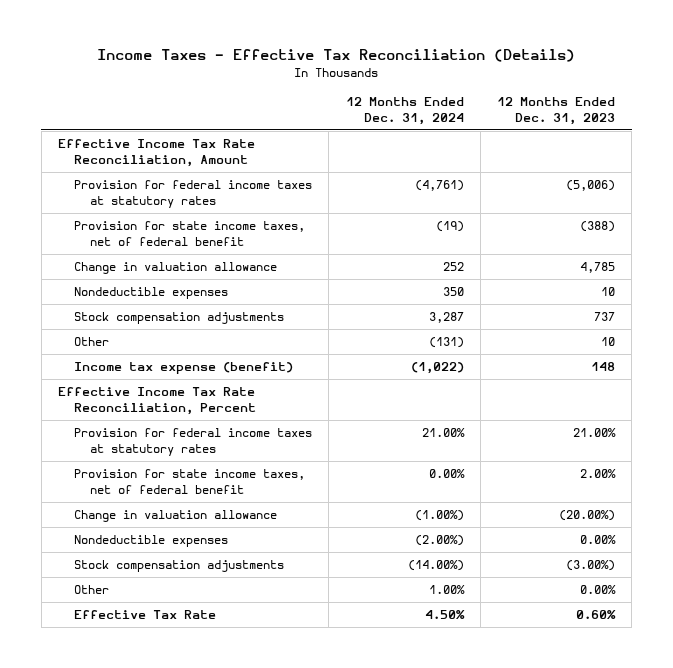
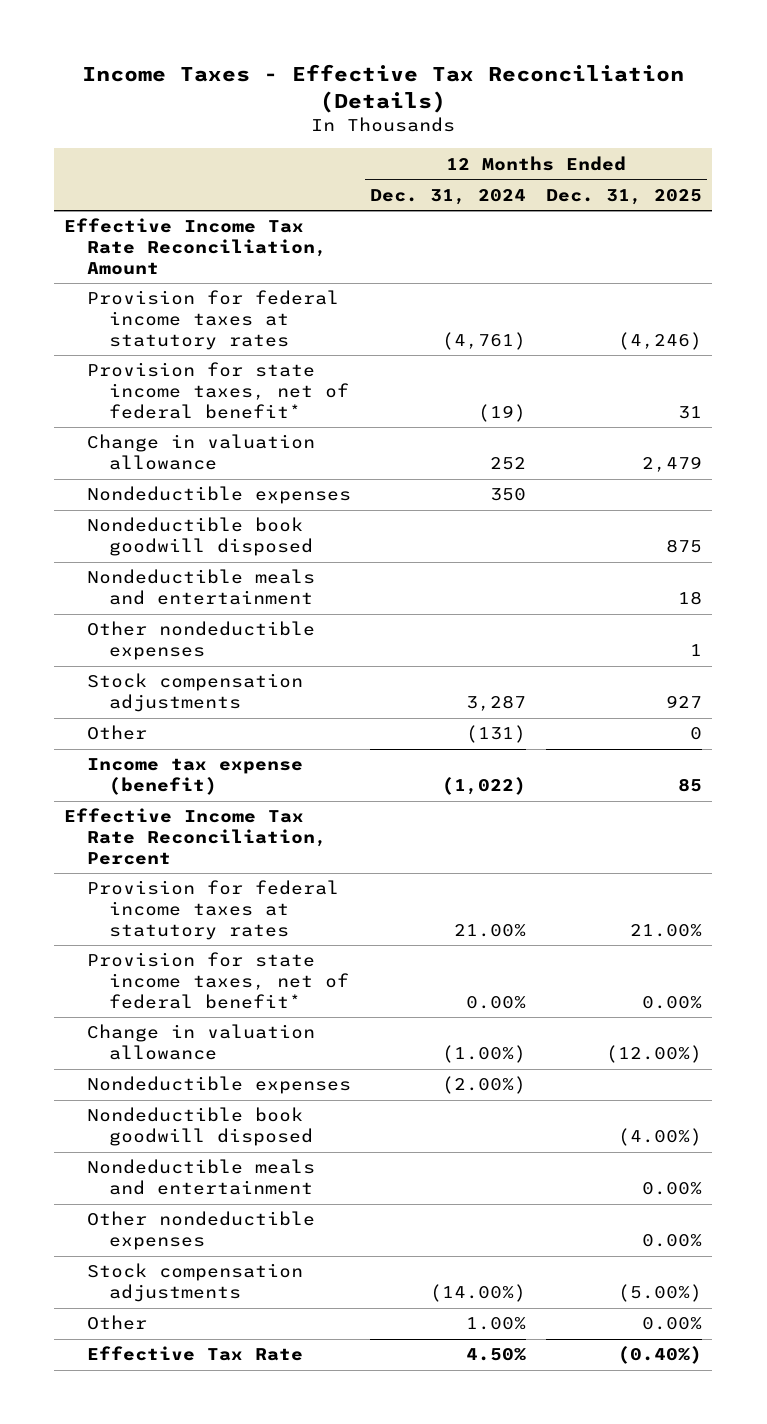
[496,97,615,125] 12 Months Ended Dec. 31, 2023 -> none
none -> [546,188,703,205] Dec. 31, 2025
[74,221,306,246] Provision for state income taxes, net of federal benefit -> [86,362,349,419] Provision for state income taxes, net of federal benefit*
none -> [86,517,313,557] Nondeductible book goodwill disposed
none -> [86,569,315,606] Nondeductible meals and entertainment
none -> [86,621,315,661] Other nondeductible expenses
[74,469,306,494] Provision for state income taxes, net of federal benefit -> [86,952,349,1009] Provision for state income taxes, net of federal benefit*
none -> [86,1107,313,1147] Nondeductible book goodwill disposed
none -> [86,1159,315,1196] Nondeductible meals and entertainment
none -> [86,1211,315,1251] Other nondeductible expenses

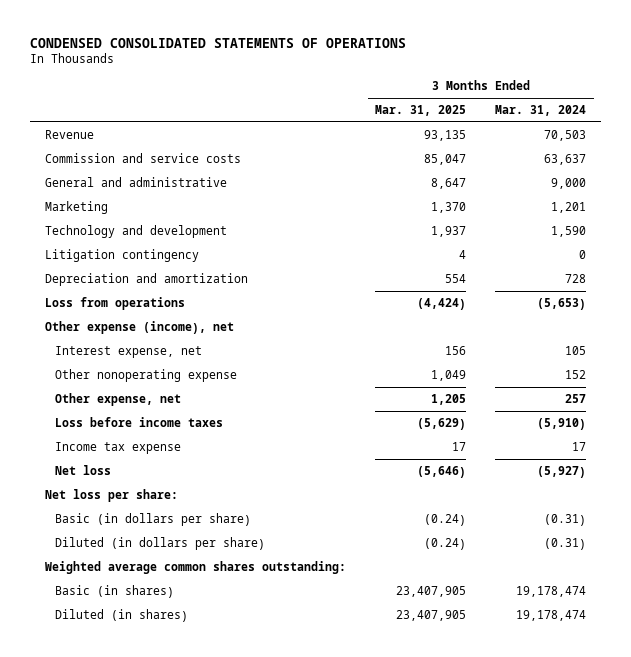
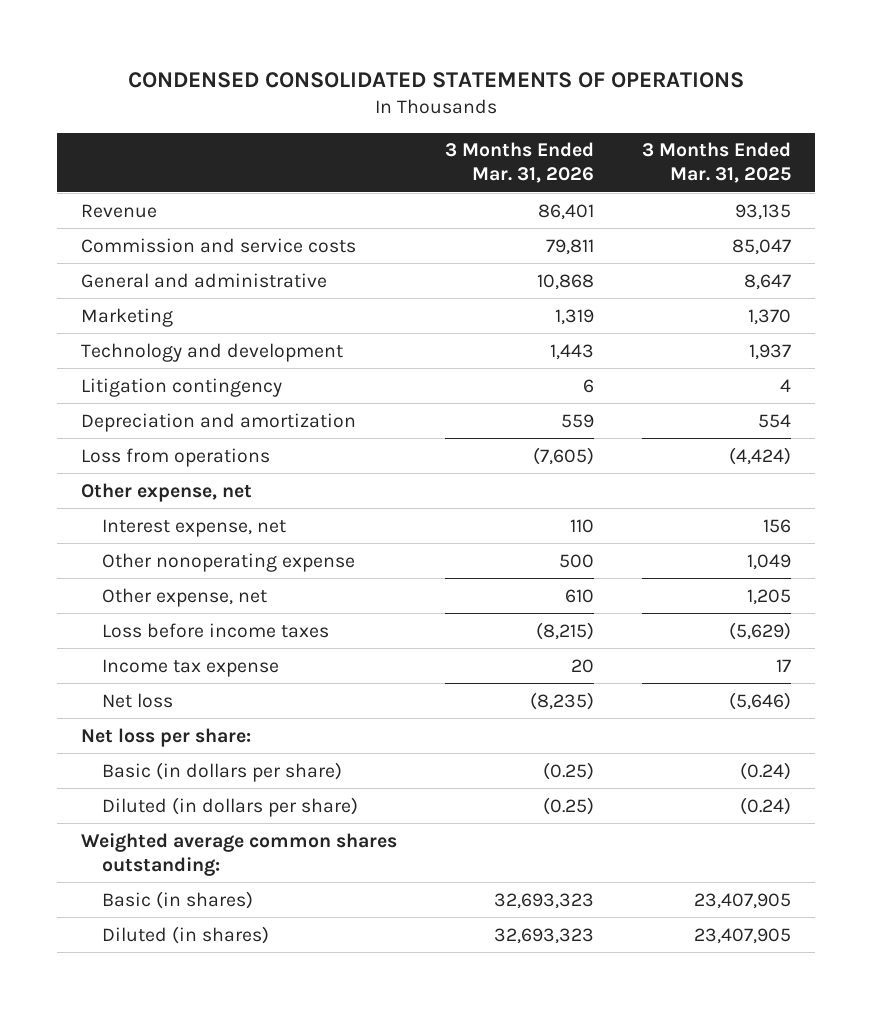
[495,104,587,116] Mar. 31, 2024 -> none
none -> [445,142,595,184] 3 Months Ended Mar. 31, 2026
[44,320,234,334] Other expense (income), net -> [80,482,252,502] Other expense, net

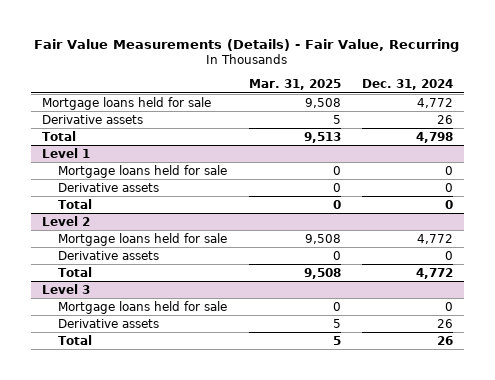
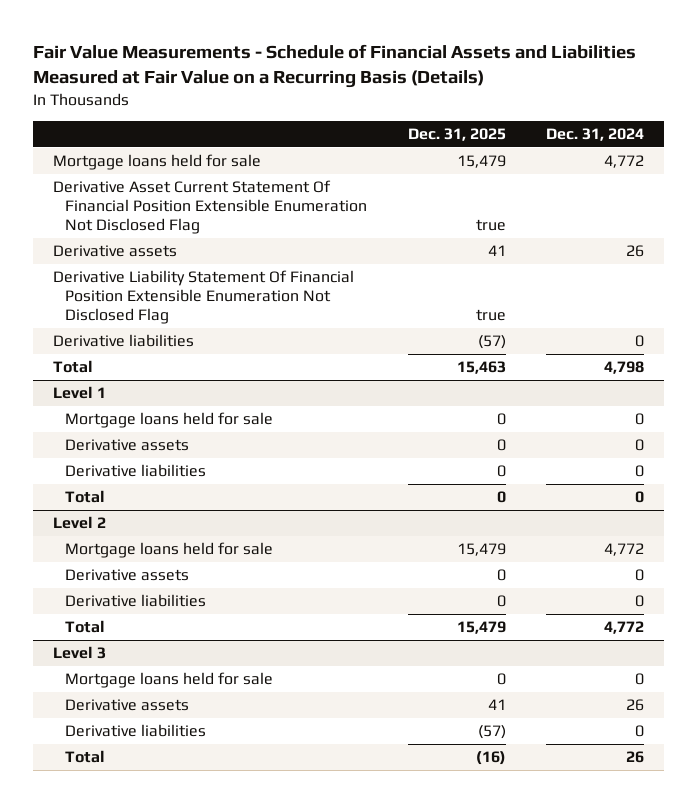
[34,38,460,52] Fair Value Measurements (Details) - Fair Value, Recurring -> [32,44,636,89] Fair Value Measurements - Schedule of Financial Assets and Liabilities Measured at Fair Value on a Recurring Basis (Details)
[248,79,341,91] Mar. 31, 2025 -> none
none -> [407,128,506,142] Dec. 31, 2025
none -> [53,180,368,235] Derivative Asset Current Statement Of Financial Position Extensible Enumeration Not Disclosed Flag
none -> [53,270,355,325] Derivative Liability Statement Of Financial Position Extensible Enumeration Not Disclosed Flag
none -> [53,334,195,348] Derivative liabilities
none -> [65,464,207,478] Derivative liabilities
none -> [65,594,207,608] Derivative liabilities
none -> [65,724,207,738] Derivative liabilities

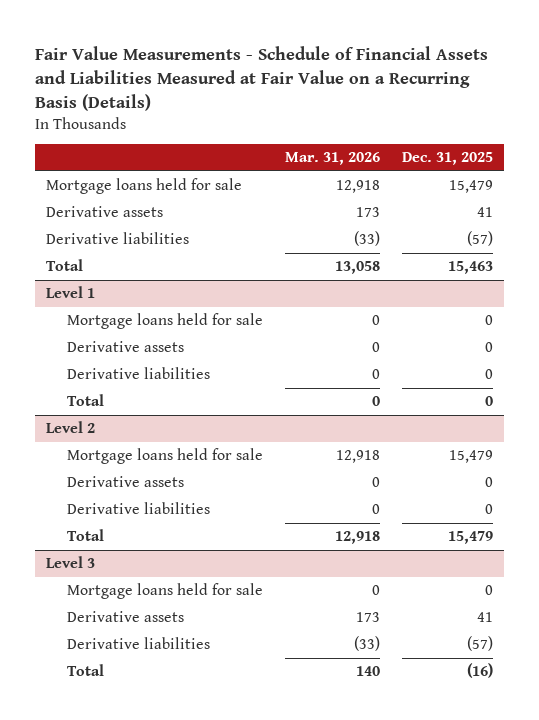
[545,128,644,142] Dec. 31, 2024 -> none
none -> [284,152,380,166] Mar. 31, 2026
[53,180,368,235] Derivative Asset Current Statement Of Financial Position Extensible Enumeration Not Disclosed Flag -> none
[53,270,355,325] Derivative Liability Statement Of Financial Position Extensible Enumeration Not Disclosed Flag -> none

